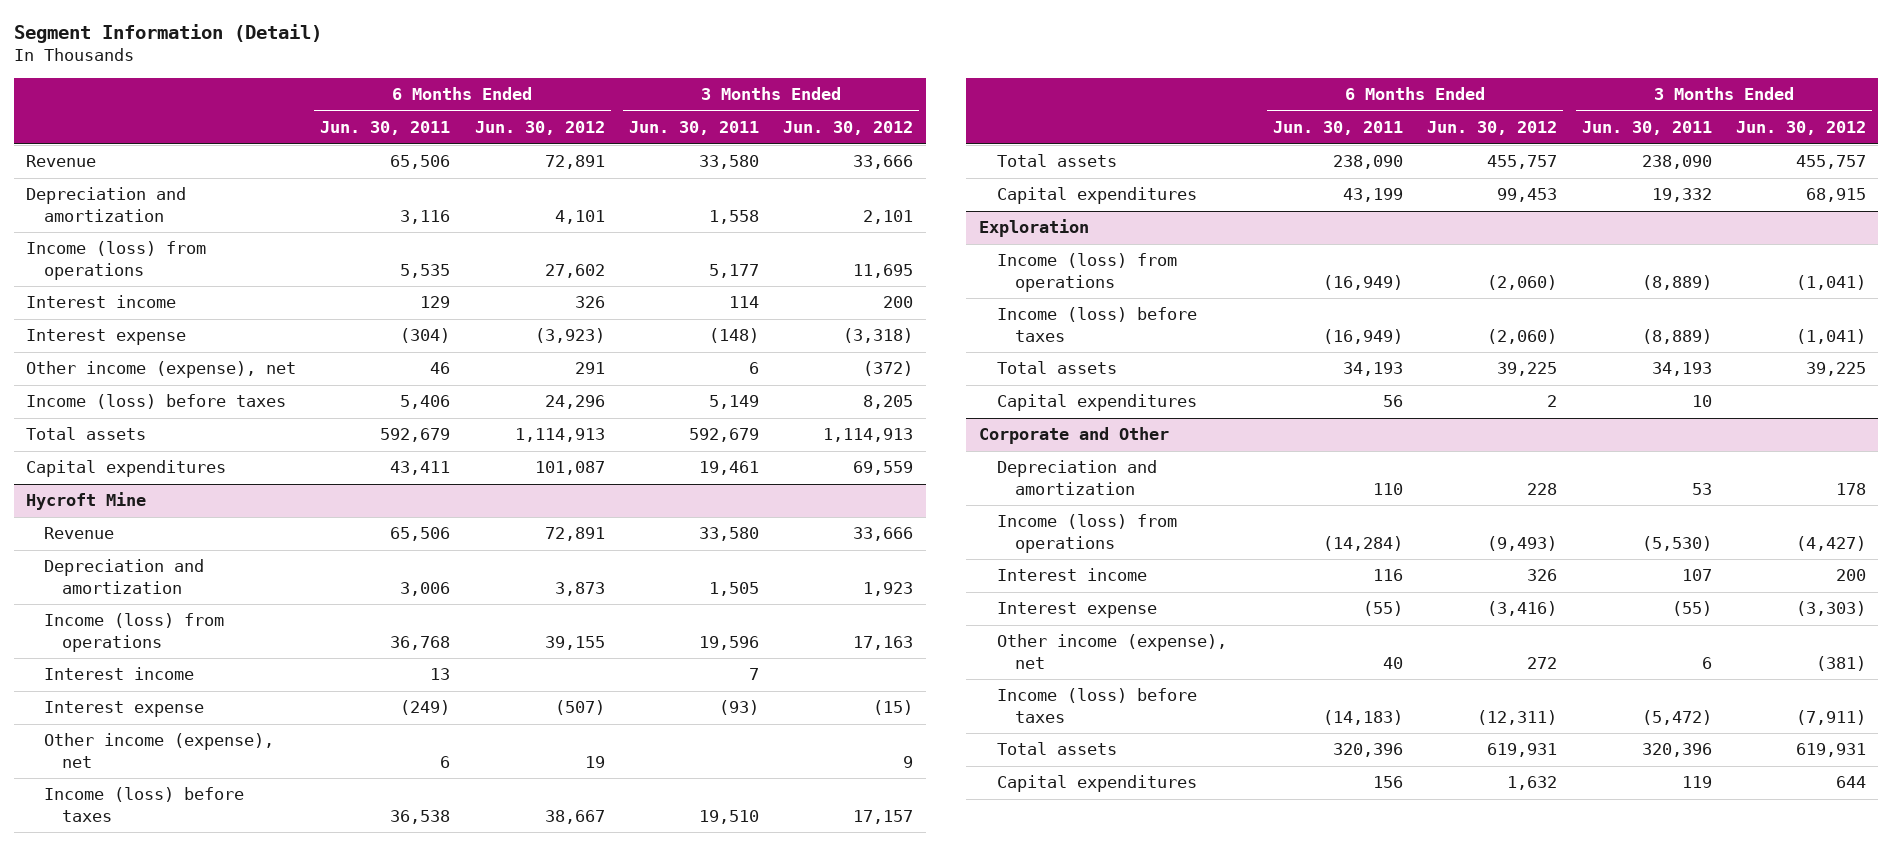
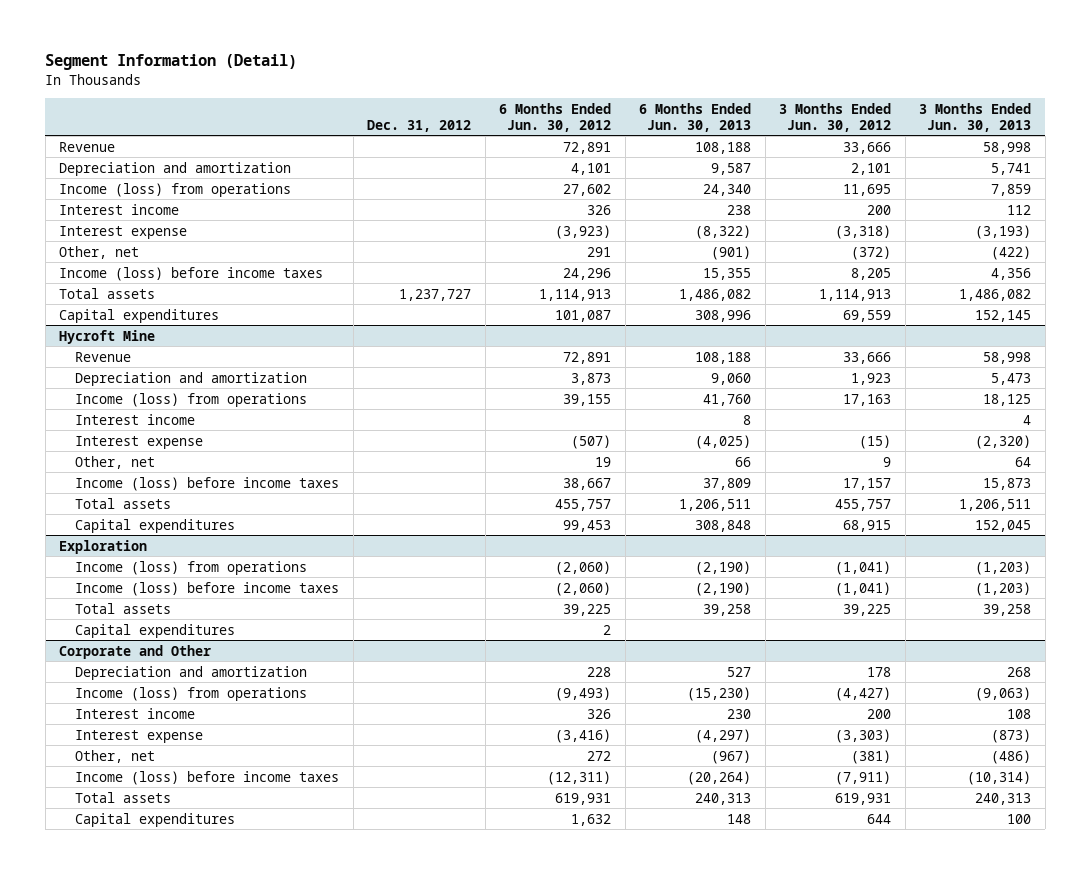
[320,121,451,136] Jun. 30, 2011 -> none
[629,121,760,136] Jun. 30, 2011 -> none
none -> [367,119,472,132] Dec. 31, 2012
none -> [639,102,752,132] 6 Months Ended Jun. 30, 2013
none -> [919,102,1032,132] 3 Months Ended Jun. 30, 2013
[25,361,296,379] Other income (expense), net -> [59,245,140,259] Other, net
[25,394,286,410] Income (loss) before taxes -> [59,266,324,281] Income (loss) before income taxes
[44,733,275,768] Other income (expense), net -> [75,455,156,469] Other, net
[44,787,245,822] Income (loss) before taxes -> [75,476,340,491] Income (loss) before income taxes
[996,307,1197,342] Income (loss) before taxes -> [75,581,340,596] Income (loss) before income taxes
[996,634,1227,669] Other income (expense), net -> [75,749,156,763] Other, net
[996,688,1197,723] Income (loss) before taxes -> [75,770,340,785] Income (loss) before income taxes

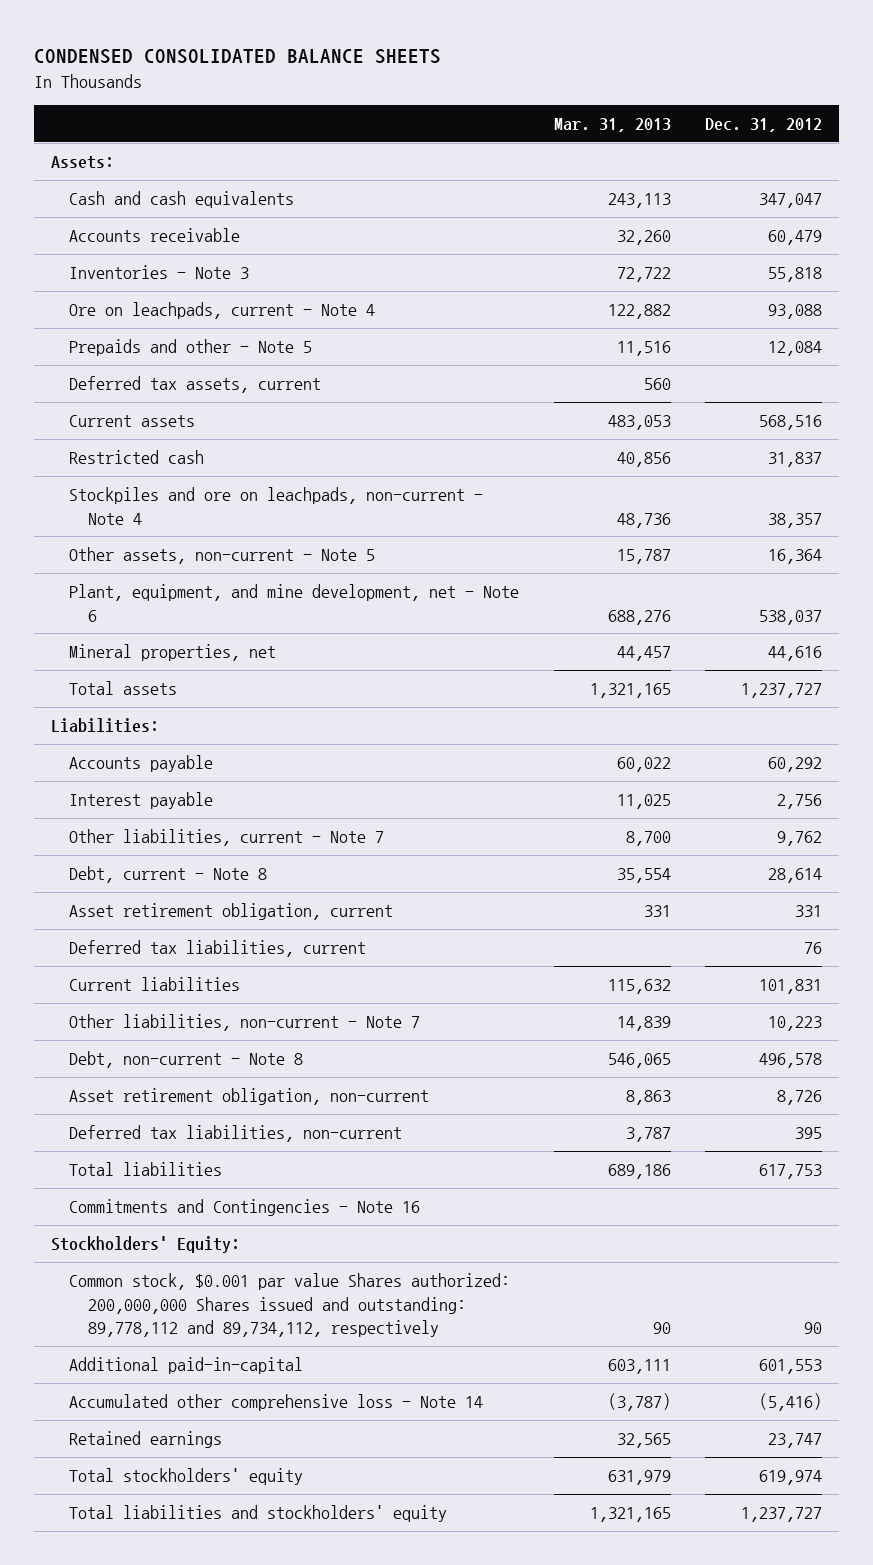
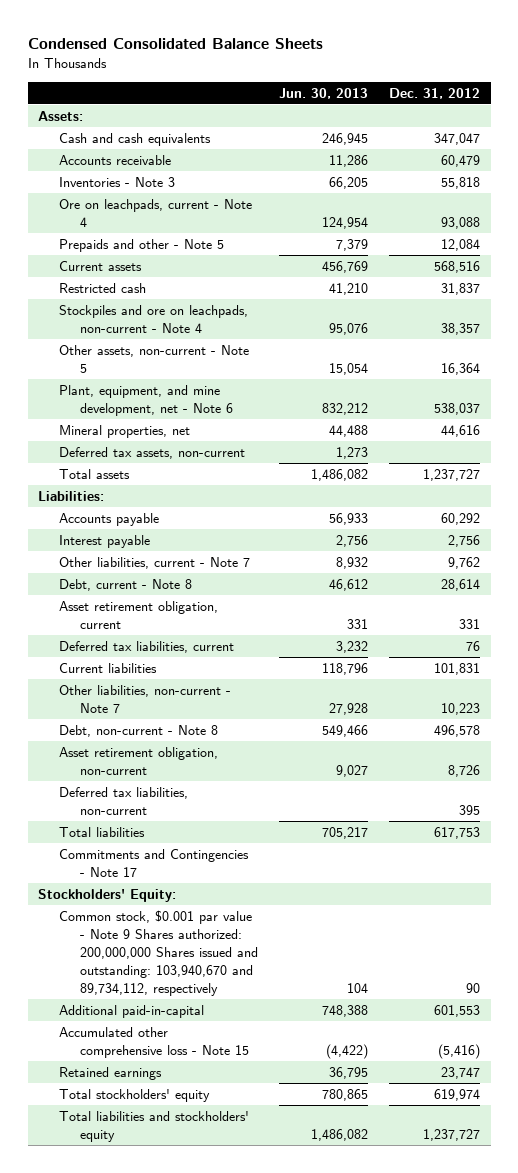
[34,49,442,65] CONDENSED CONSOLIDATED BALANCE SHEETS -> [27,38,323,50] Condensed Consolidated Balance Sheets
[553,118,671,133] Mar. 31, 2013 -> none
none -> [279,87,369,99] Jun. 30, 2013
[69,376,322,394] Deferred tax assets, current -> none
none -> [59,446,246,459] Deferred tax assets, non-current
[69,1199,421,1217] Commitments and Contingencies - Note 16 -> [59,848,250,877] Commitments and Contingencies - Note 17
[69,1273,511,1338] Common stock, $0.001 par value Shares authorized: 200,000,000 Shares issued and outstanding: 89,778,112 and 89,734,112, respectively -> [59,909,259,997] Common stock, $0.001 par value - Note 9 Shares authorized: 200,000,000 Shares issued and outstanding: 103,940,670 and 89,734,112, respectively
[69,1394,484,1412] Accumulated other comprehensive loss - Note 14 -> [59,1026,250,1058] Accumulated other comprehensive loss - Note 15

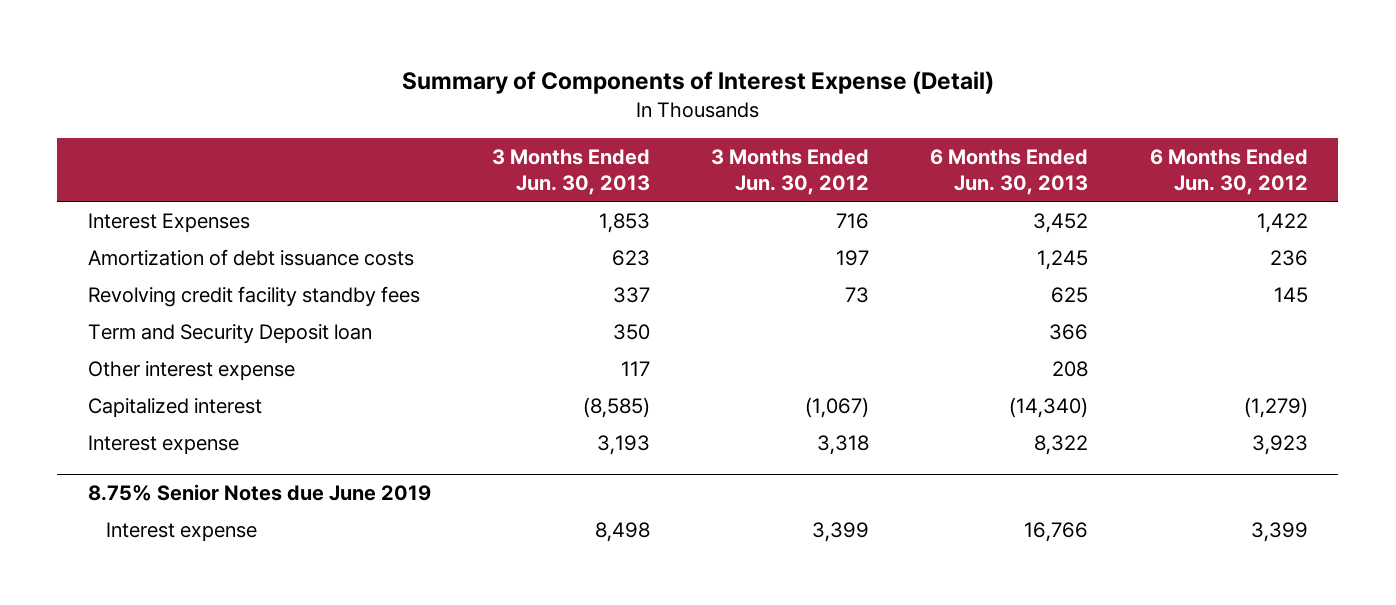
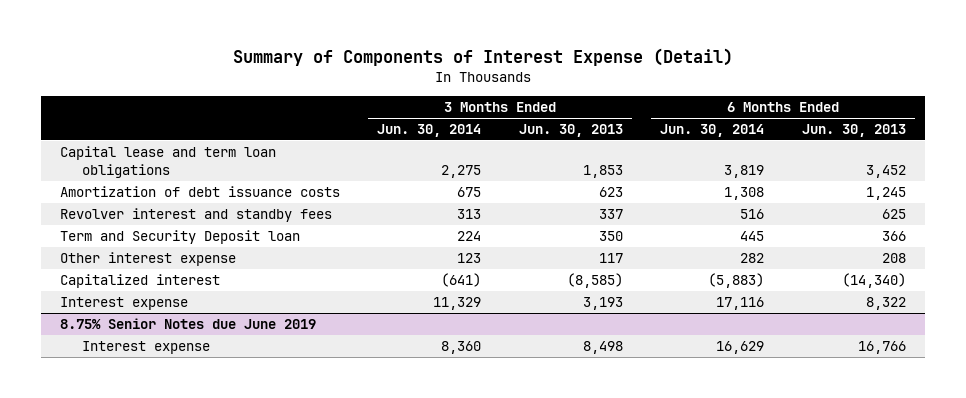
[711,148,870,195] 3 Months Ended Jun. 30, 2012 -> none
[1149,148,1308,195] 6 Months Ended Jun. 30, 2012 -> none
none -> [377,124,482,138] Jun. 30, 2014
none -> [660,124,765,138] Jun. 30, 2014
[87,212,250,233] Interest Expenses -> [59,146,276,179] Capital lease and term loan obligations
[87,285,420,307] Revolving credit facility standby fees -> [59,208,332,223] Revolver interest and standby fees

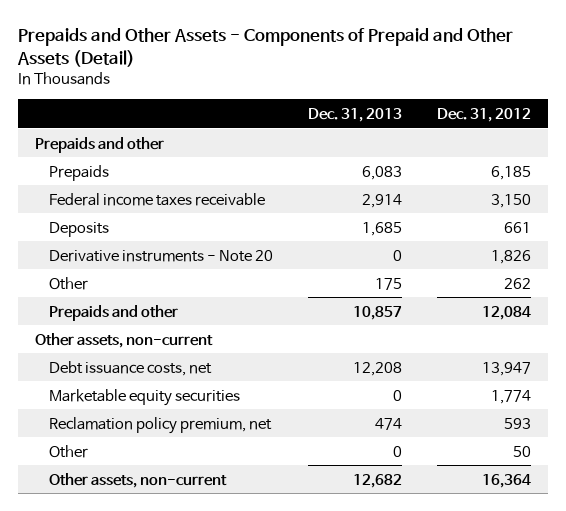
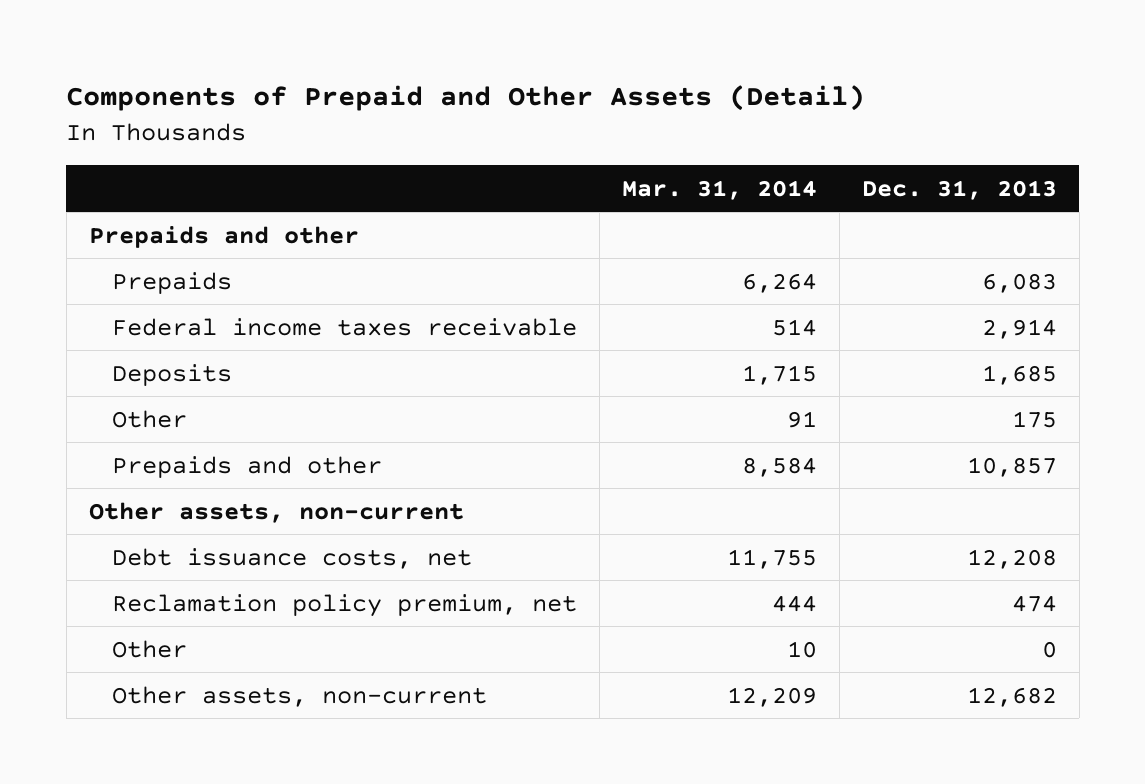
[16,28,513,68] Prepaids and Other Assets - Components of Prepaid and Other Assets (Detail) -> [66,85,866,112] Components of Prepaid and Other Assets (Detail)
[436,107,531,122] Dec. 31, 2012 -> none
none -> [621,179,817,200] Mar. 31, 2014
[49,249,274,262] Derivative instruments - Note 20 -> none
[49,388,241,406] Marketable equity securities -> none

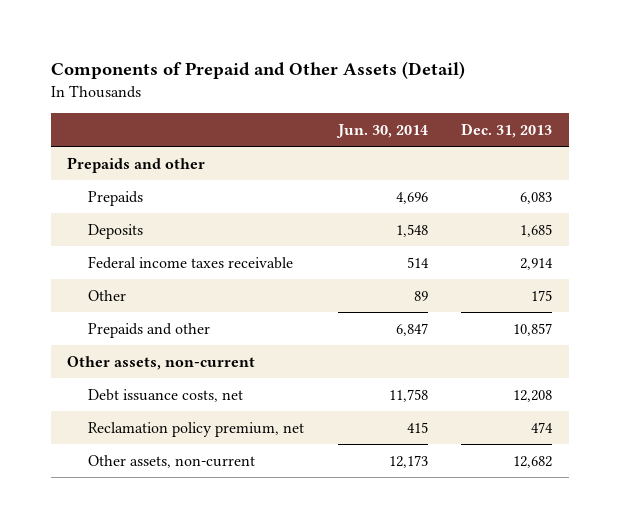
[621,179,817,200] Mar. 31, 2014 -> none
none -> [335,123,428,138] Jun. 30, 2014
[111,317,577,336] Federal income taxes receivable -> [88,255,294,269] Federal income taxes receivable
[111,639,187,658] Other -> none

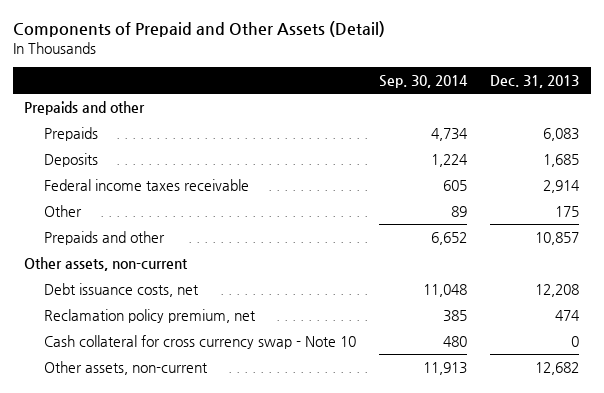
[335,123,428,138] Jun. 30, 2014 -> none
none -> [379,74,469,88] Sep. 30, 2014
none -> [44,335,357,350] Cash collateral for cross currency swap - Note 10

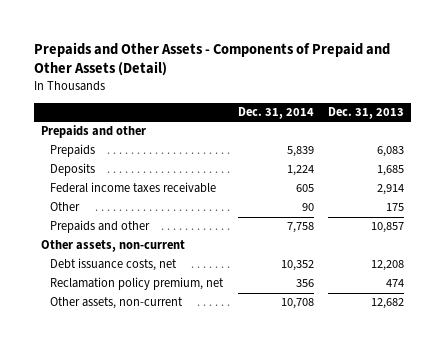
[12,21,385,38] Components of Prepaid and Other Assets (Detail) -> [34,41,391,77] Prepaids and Other Assets - Components of Prepaid and Other Assets (Detail)
[379,74,469,88] Sep. 30, 2014 -> none
none -> [237,106,314,119] Dec. 31, 2014
[44,335,357,350] Cash collateral for cross currency swap - Note 10 -> none

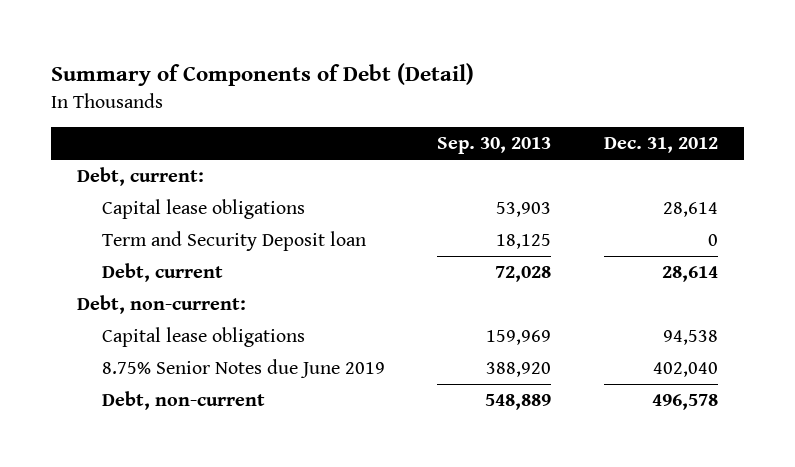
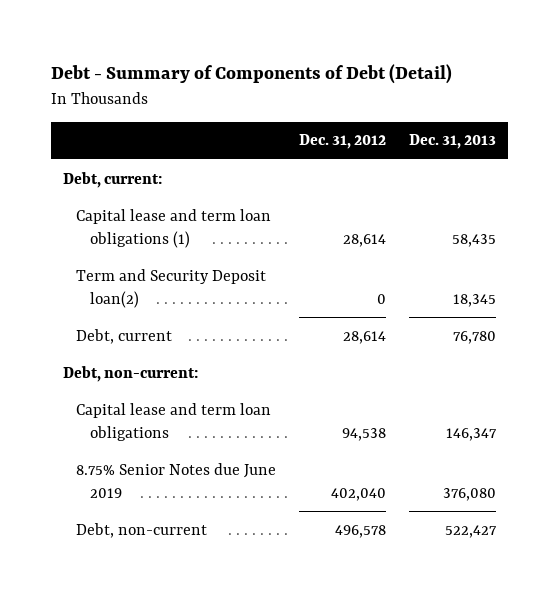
[50,63,474,87] Summary of Components of Debt (Detail) -> [51,64,453,85] Debt - Summary of Components of Debt (Detail)
[437,137,552,155] Sep. 30, 2013 -> none
none -> [409,134,497,150] Dec. 31, 2013
[101,199,305,220] Capital lease obligations -> [76,208,272,249] Capital lease and term loan obligations (1)
[101,231,366,252] Term and Security Deposit loan -> [76,268,267,309] Term and Security Deposit loan(2)
[101,327,305,348] Capital lease obligations -> [76,402,272,442] Capital lease and term loan obligations

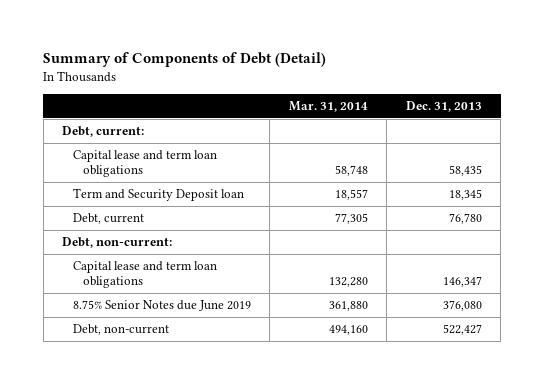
[51,64,453,85] Debt - Summary of Components of Debt (Detail) -> [43,52,327,68] Summary of Components of Debt (Detail)
[299,134,387,150] Dec. 31, 2012 -> none
none -> [288,100,368,112] Mar. 31, 2014
[76,208,272,249] Capital lease and term loan obligations (1) -> [72,150,217,178] Capital lease and term loan obligations
[76,268,267,309] Term and Security Deposit loan(2) -> [72,188,244,202] Term and Security Deposit loan

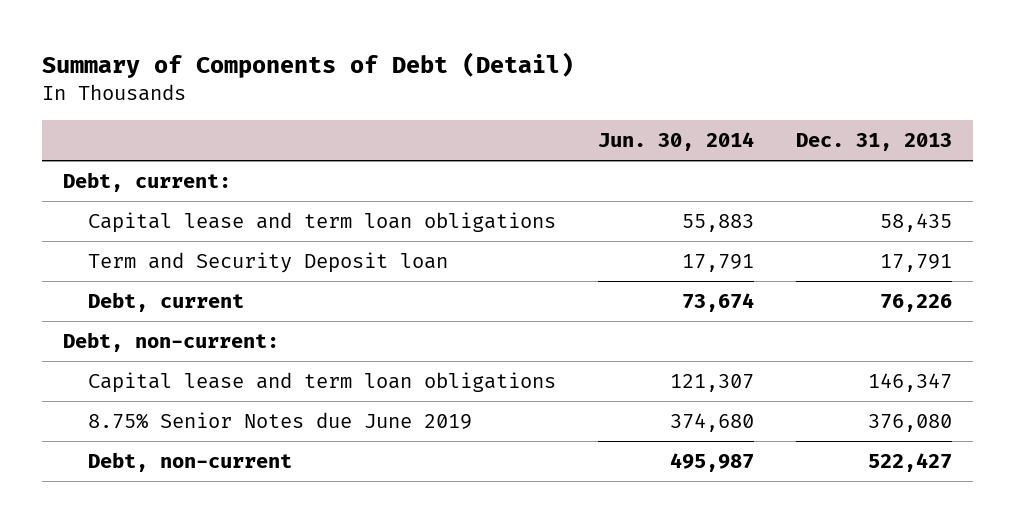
[288,100,368,112] Mar. 31, 2014 -> none
none -> [597,132,754,152] Jun. 30, 2014
[448,189,482,201] 18,345 -> [879,254,952,273] 17,791
[448,213,482,225] 76,780 -> [879,294,952,313] 76,226

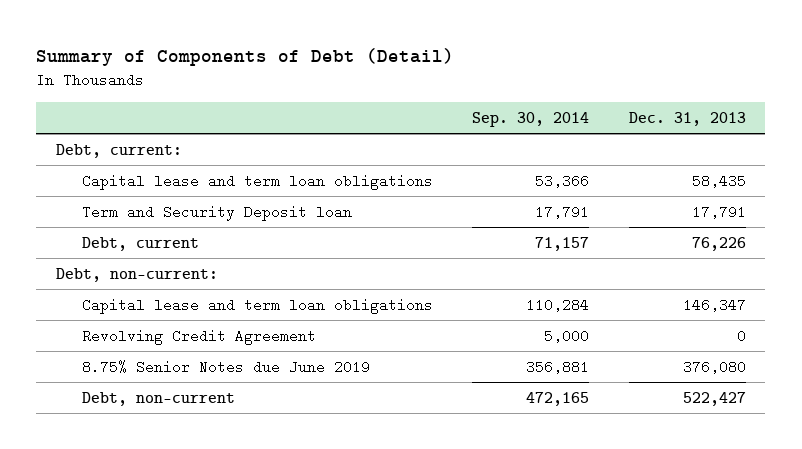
[597,132,754,152] Jun. 30, 2014 -> none
none -> [472,111,590,127] Sep. 30, 2014
none -> [81,328,316,345] Revolving Credit Agreement

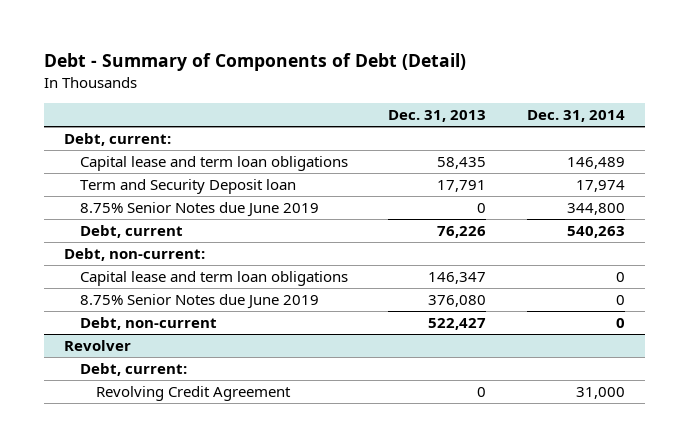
[36,48,455,67] Summary of Components of Debt (Detail) -> [43,53,466,72] Debt - Summary of Components of Debt (Detail)
[472,111,590,127] Sep. 30, 2014 -> none
none -> [527,110,626,123] Dec. 31, 2014
none -> [79,202,319,218] 8.75% Senior Notes due June 2019
[81,328,316,345] Revolving Credit Agreement -> none
none -> [63,340,131,352] Revolver
none -> [79,363,187,377] Debt, current:
none -> [95,386,291,402] Revolving Credit Agreement

